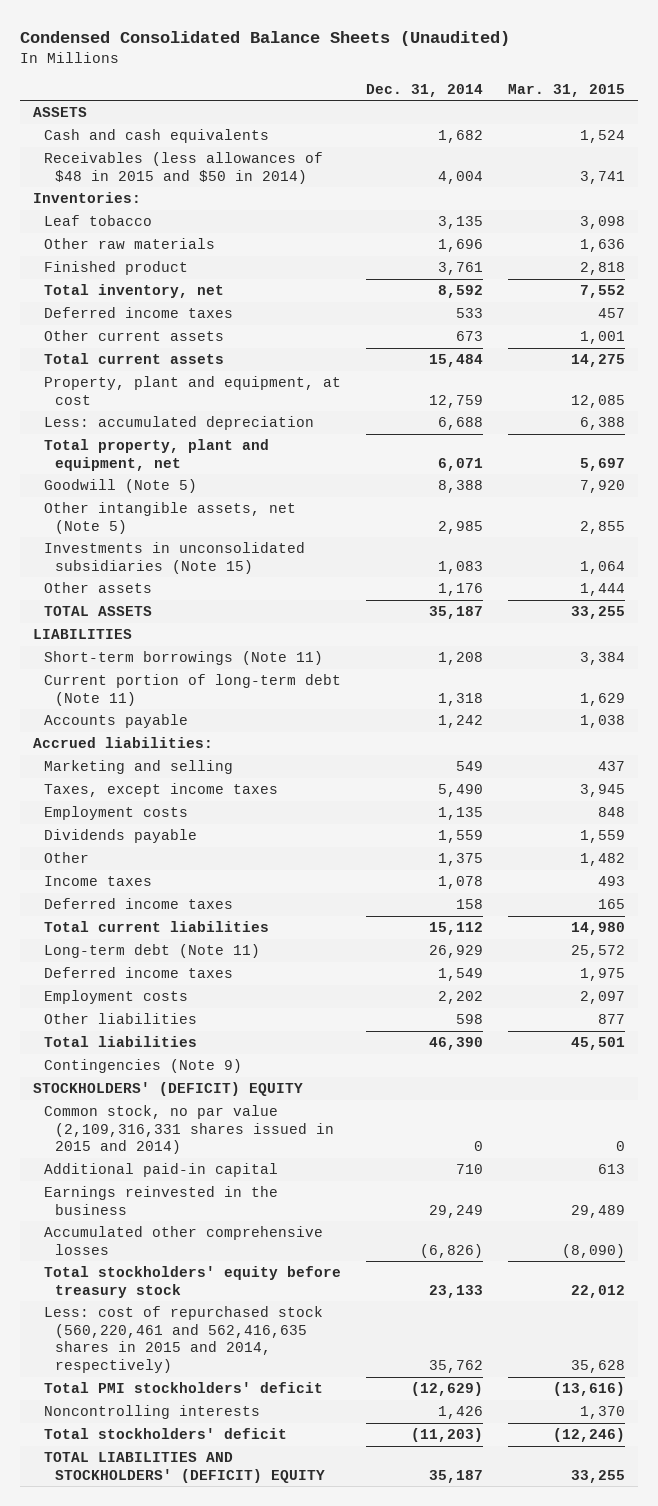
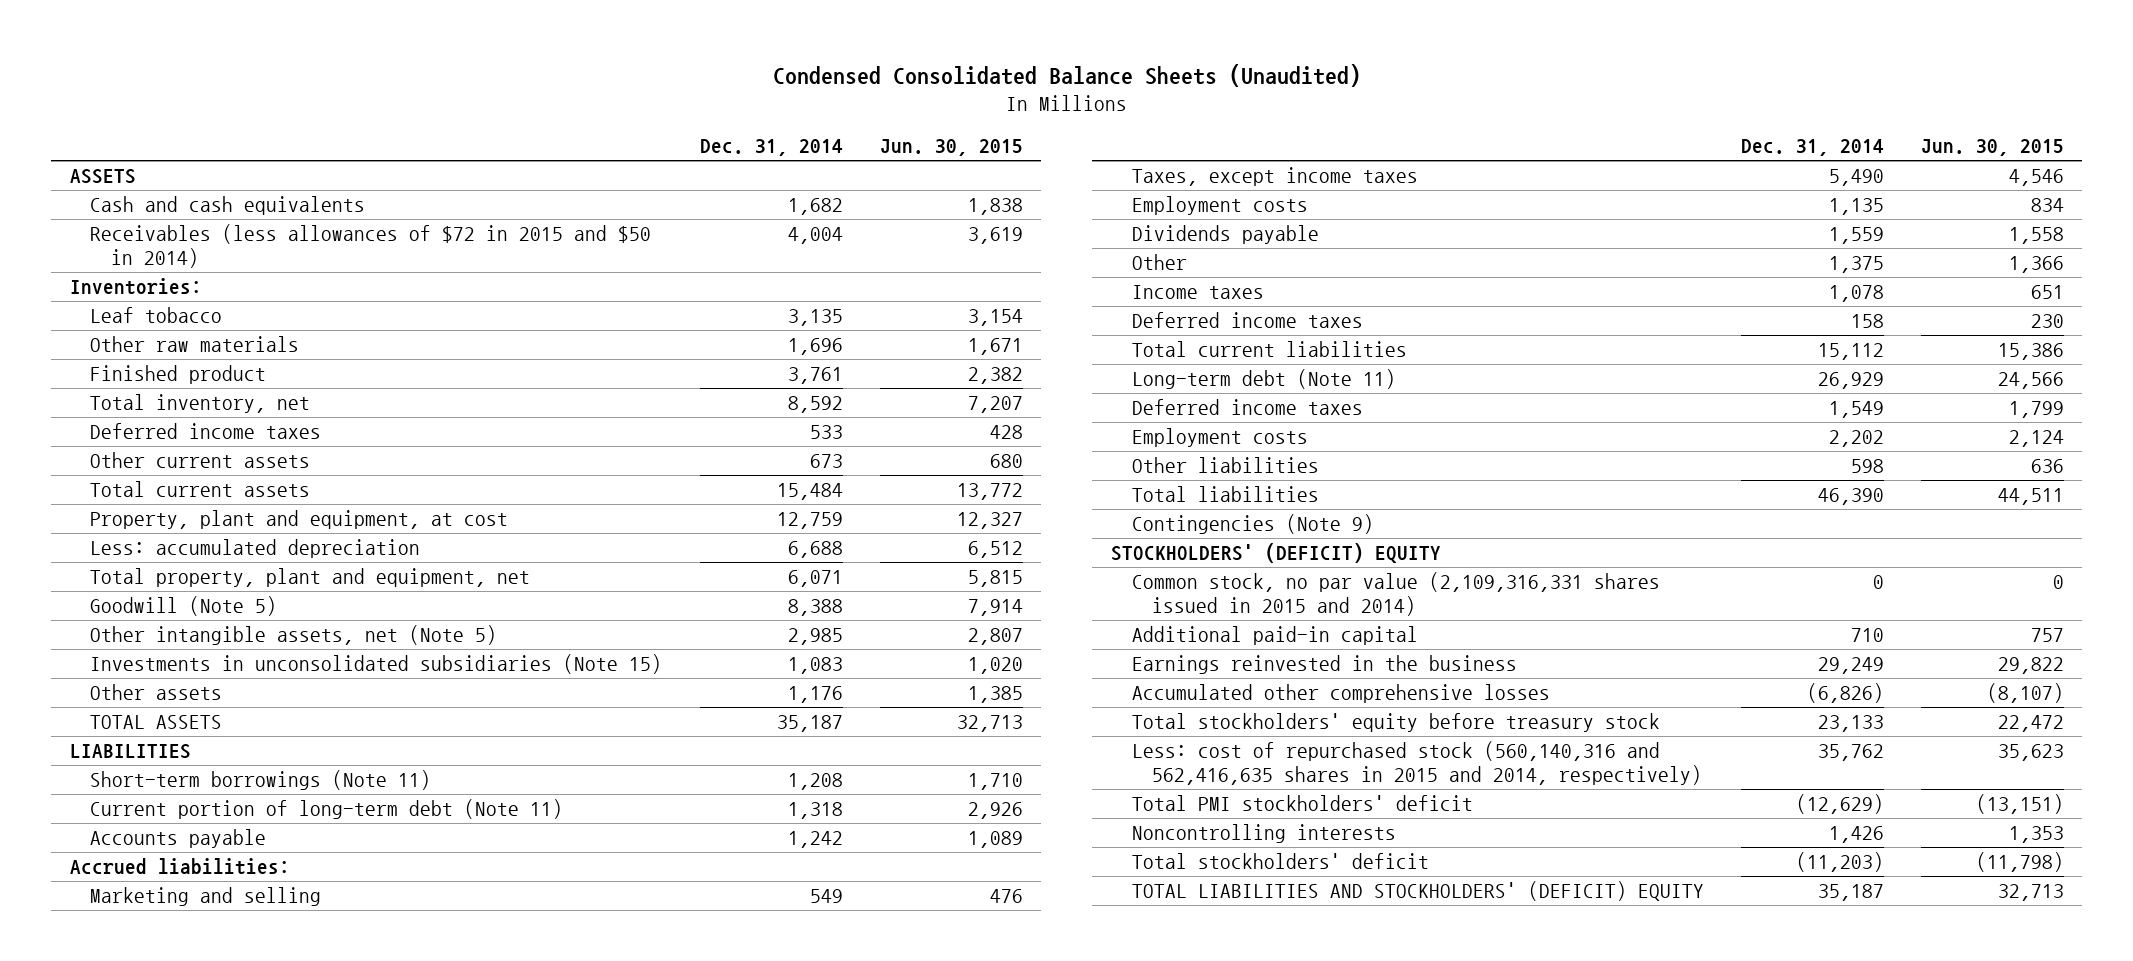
[508,83,626,97] Mar. 31, 2015 -> none
none -> [879,139,1023,157] Jun. 30, 2015
[44,152,324,184] Receivables (less allowances of $48 in 2015 and $50 in 2014) -> [90,224,652,268] Receivables (less allowances of $72 in 2015 and $50 in 2014)
[44,1306,324,1374] Less: cost of repurchased stock (560,220,461 and 562,416,635 shares in 2015 and 2014, respectively) -> [1131,741,1703,785] Less: cost of repurchased stock (560,140,316 and 562,416,635 shares in 2015 and 2014, respectively)

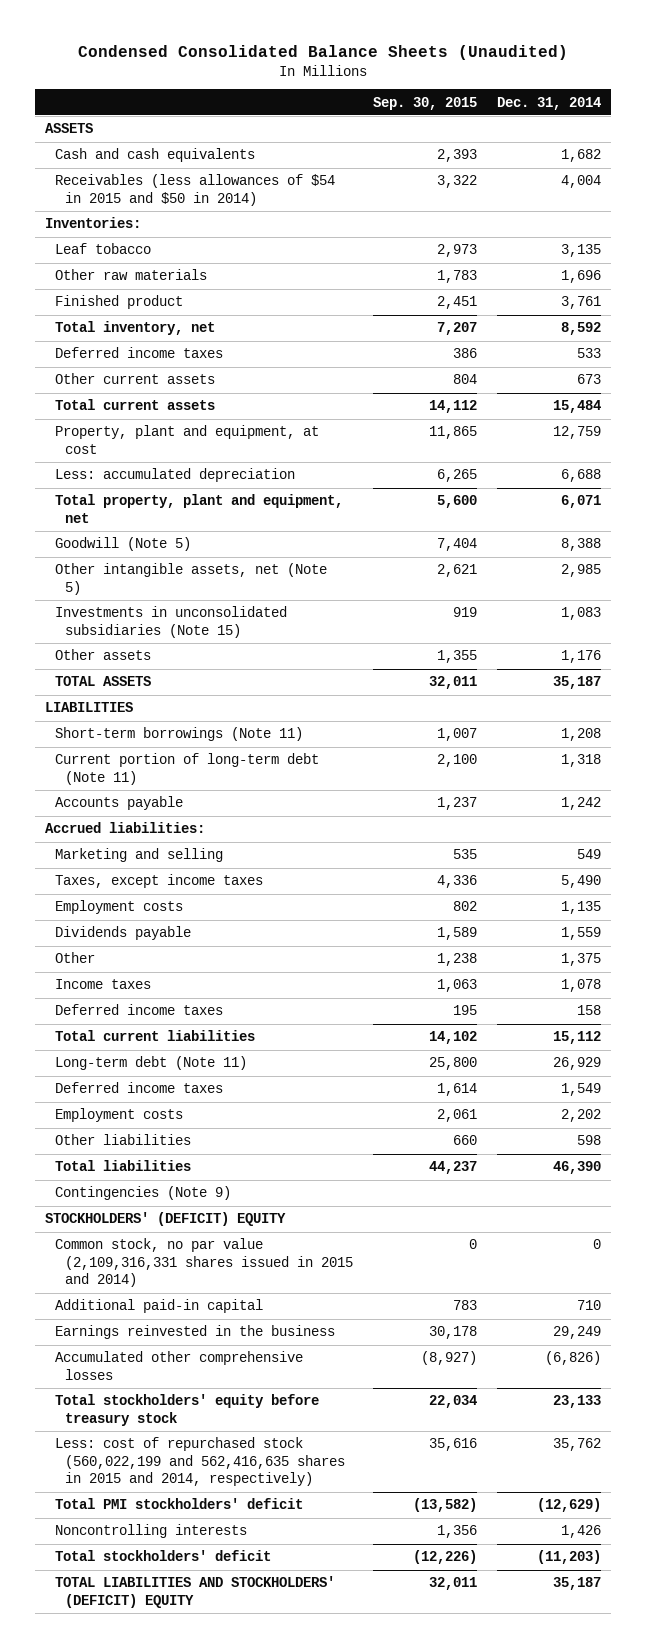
[879,139,1023,157] Jun. 30, 2015 -> none
none -> [373,96,478,110] Sep. 30, 2015
[90,224,652,268] Receivables (less allowances of $72 in 2015 and $50 in 2014) -> [55,174,336,206] Receivables (less allowances of $54 in 2015 and $50 in 2014)
[1131,741,1703,785] Less: cost of repurchased stock (560,140,316 and 562,416,635 shares in 2015 and 2014, respectively) -> [55,1437,346,1487] Less: cost of repurchased stock (560,022,199 and 562,416,635 shares in 2015 and 2014, respectively)

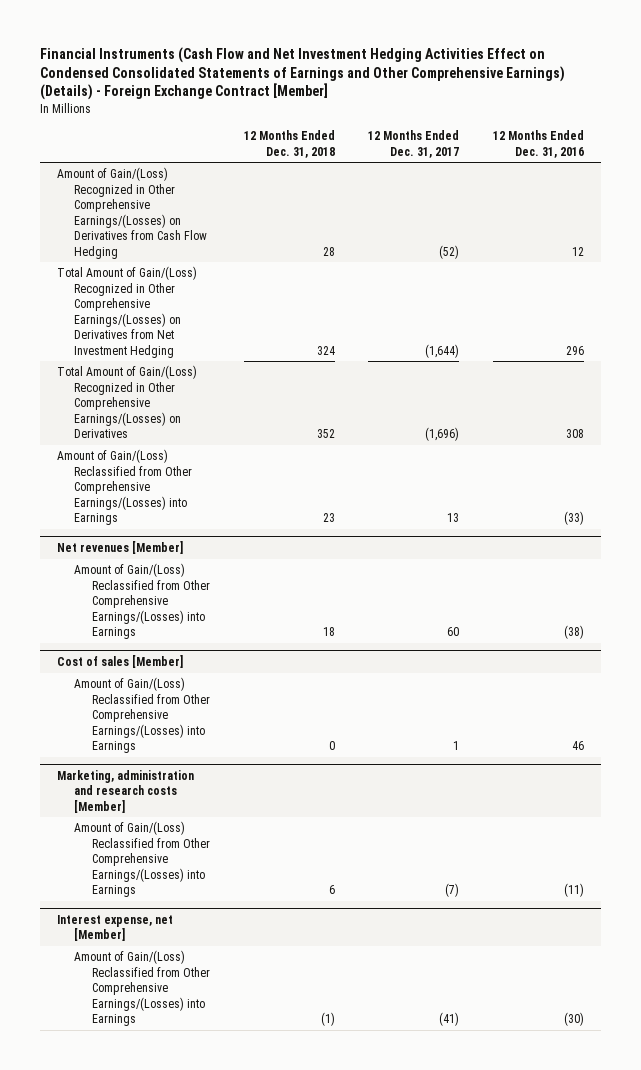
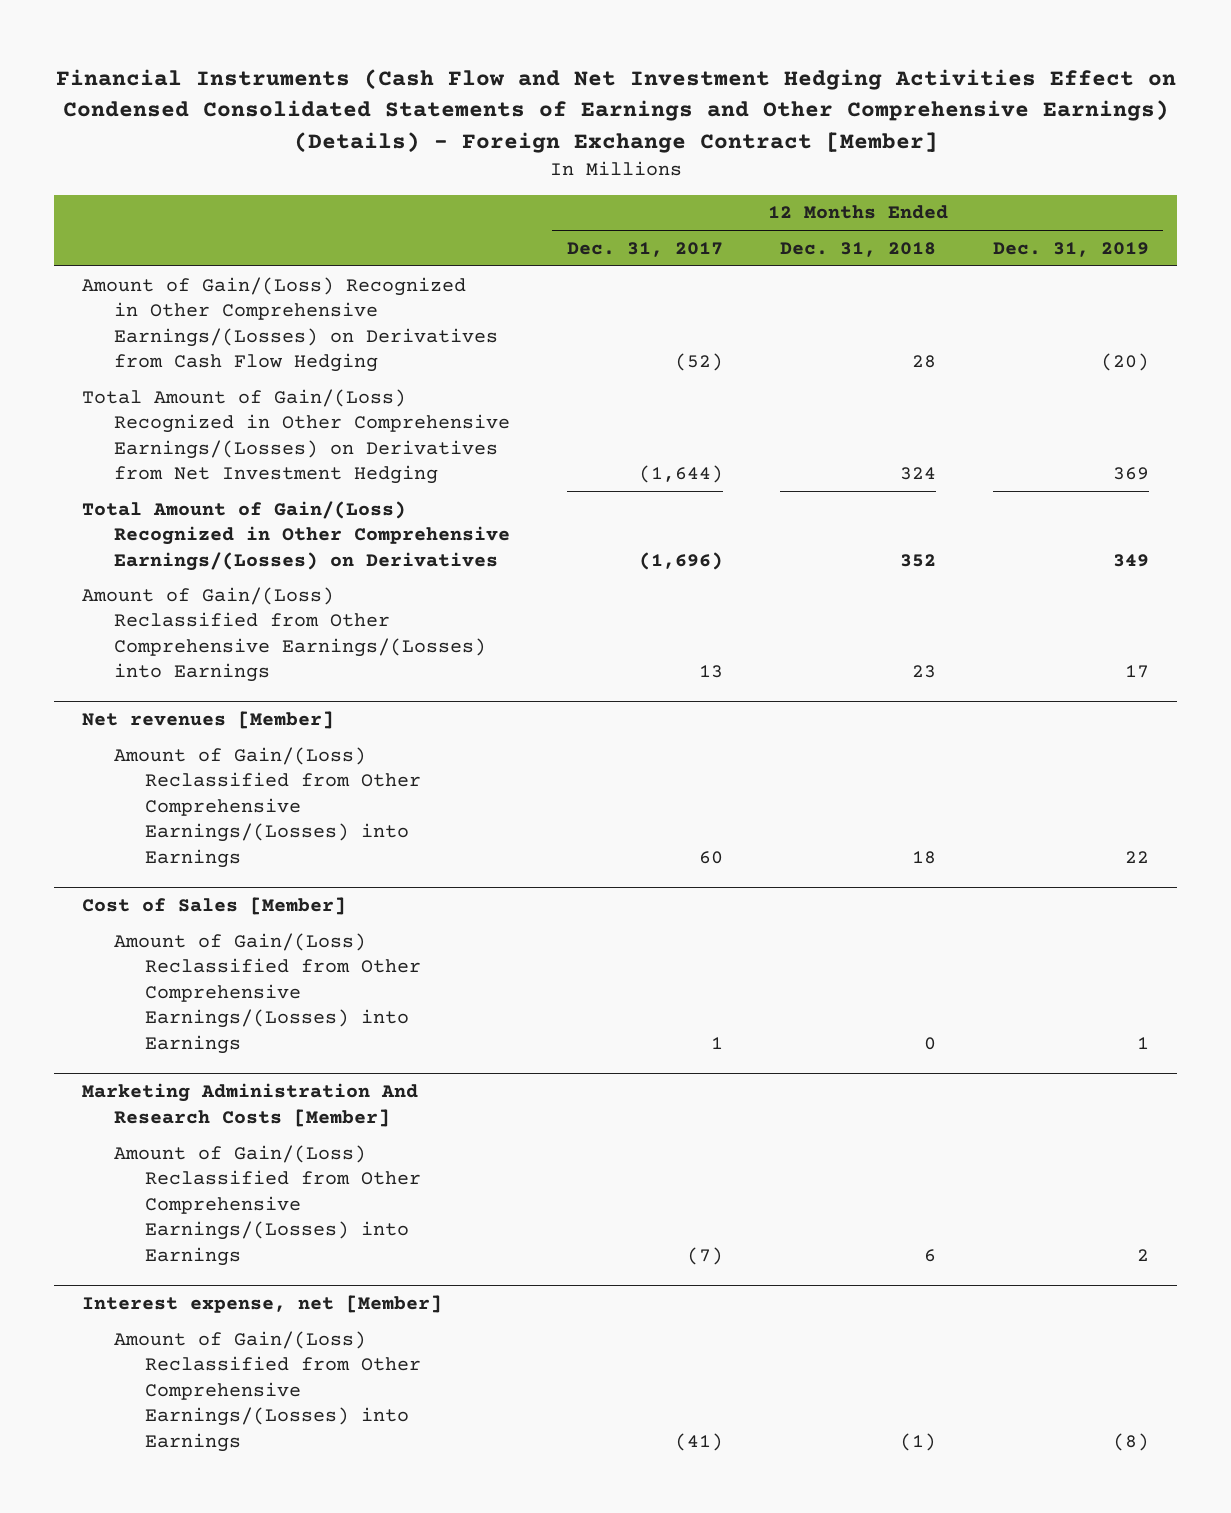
[493,130,585,158] 12 Months Ended Dec. 31, 2016 -> none
none -> [992,241,1149,257] Dec. 31, 2019
[56,654,183,668] Cost of sales [Member] -> [82,897,347,916] Cost of Sales [Member]
[56,769,194,813] Marketing, administration and research costs [Member] -> [82,1083,419,1127] Marketing Administration And Research Costs [Member]

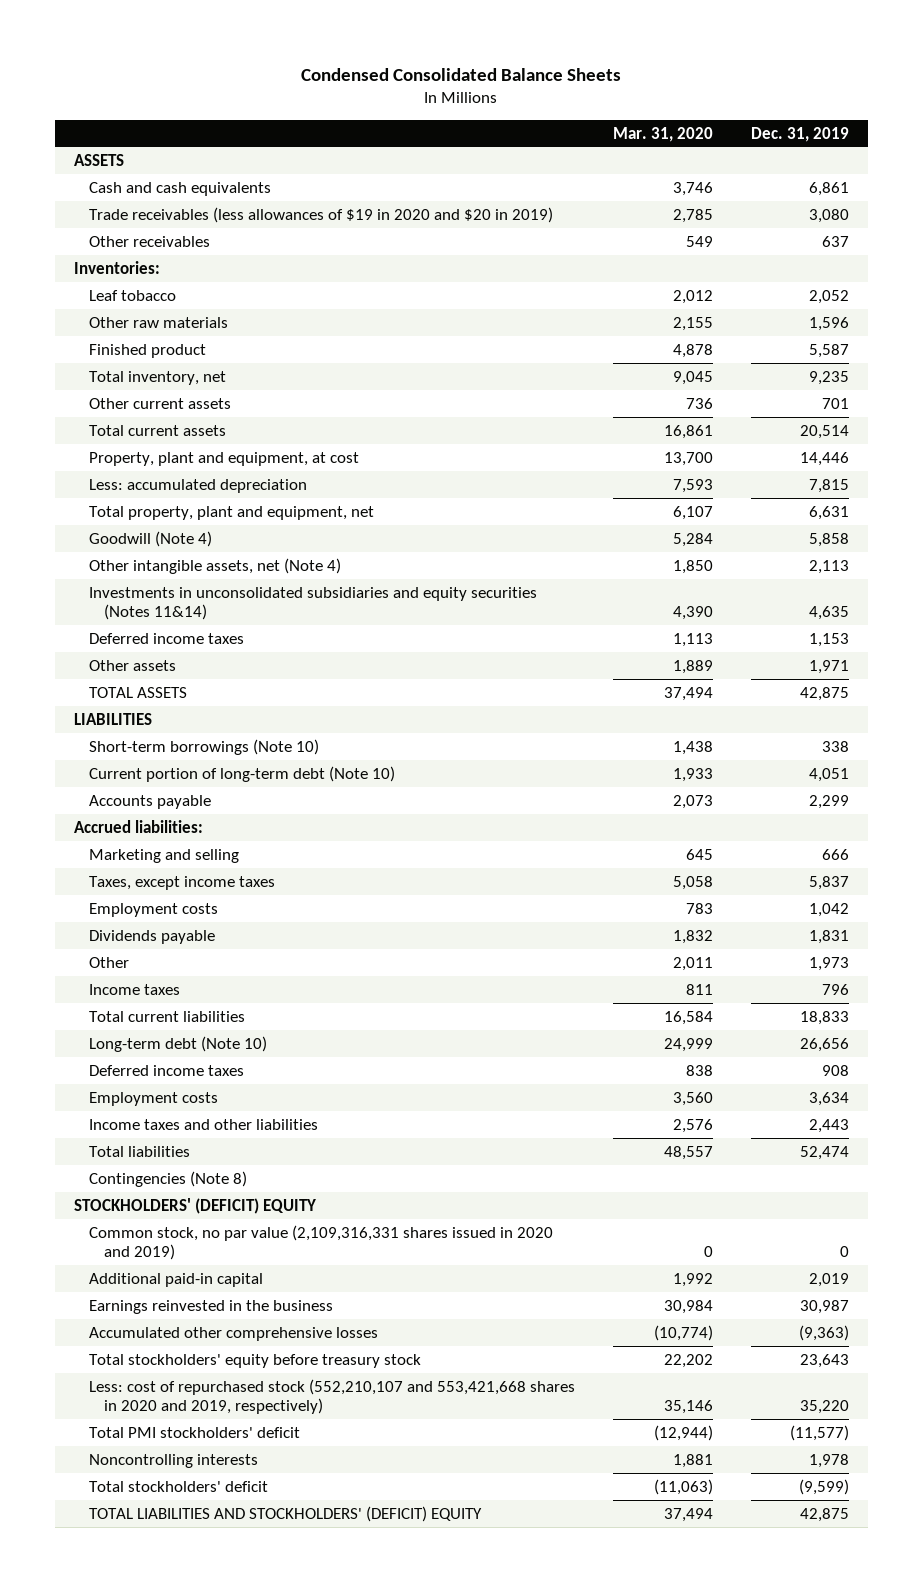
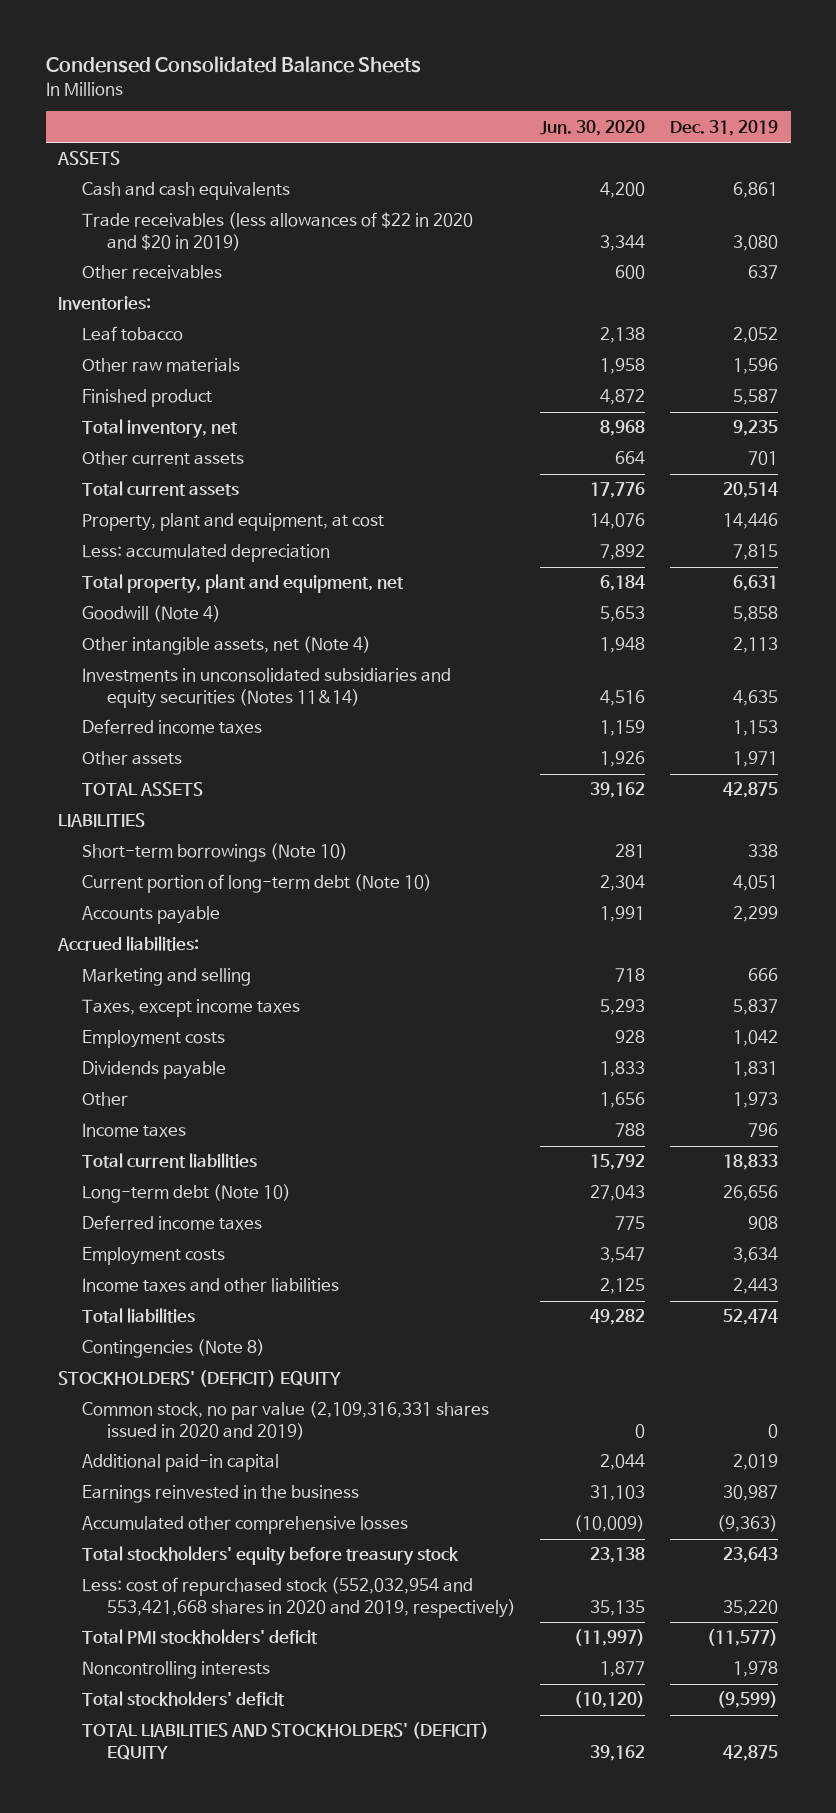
[612,126,713,142] Mar. 31, 2020 -> none
none -> [540,119,646,136] Jun. 30, 2020
[88,206,553,223] Trade receivables (less allowances of $19 in 2020 and $20 in 2019) -> [82,212,474,251] Trade receivables (less allowances of $22 in 2020 and $20 in 2019)
[88,1378,575,1415] Less: cost of repurchased stock (552,210,107 and 553,421,668 shares in 2020 and 2019, respectively) -> [82,1577,516,1618] Less: cost of repurchased stock (552,032,954 and 553,421,668 shares in 2020 and 2019, respectively)

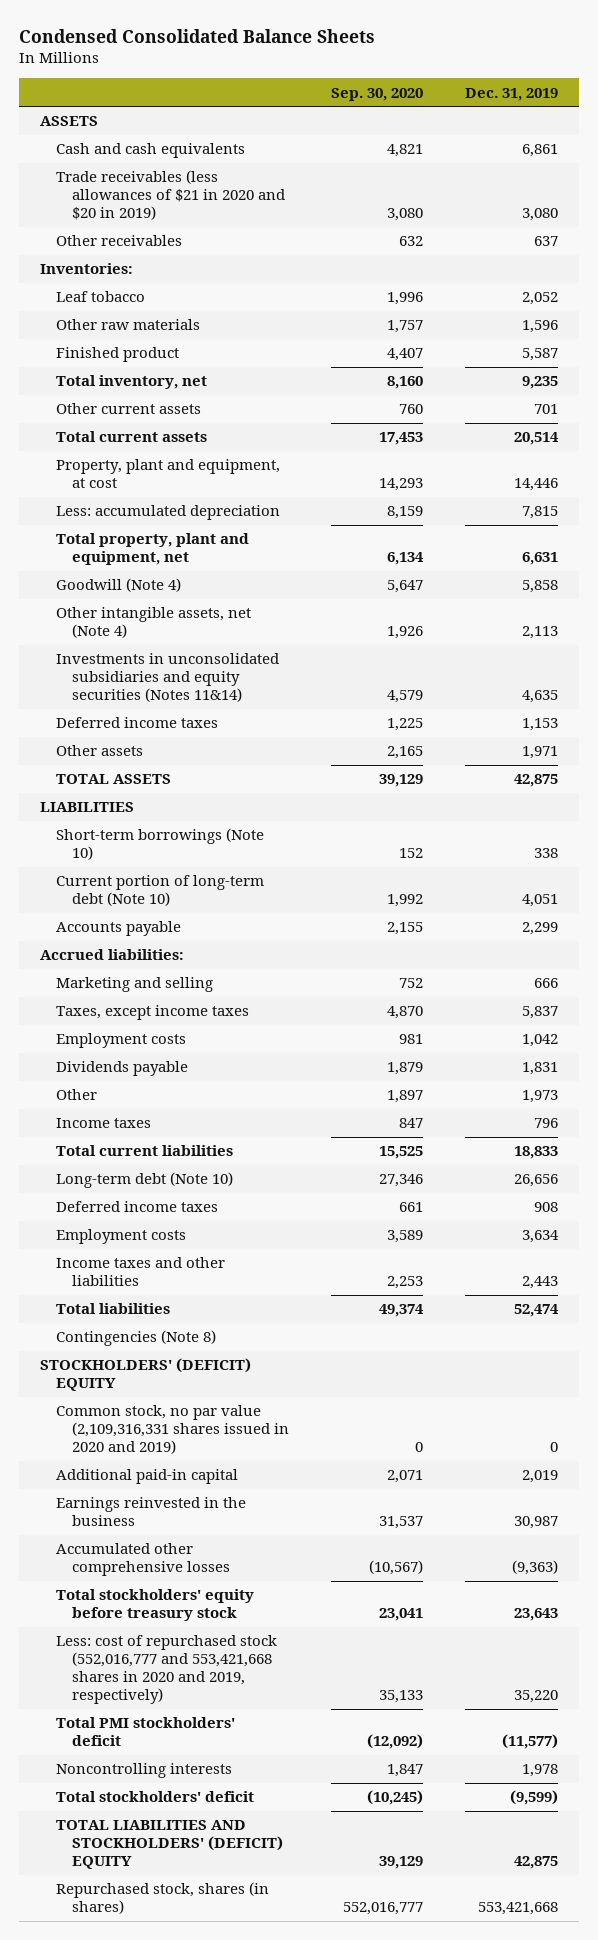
[540,119,646,136] Jun. 30, 2020 -> none
none -> [330,87,423,101] Sep. 30, 2020
[82,212,474,251] Trade receivables (less allowances of $22 in 2020 and $20 in 2019) -> [56,170,286,221] Trade receivables (less allowances of $21 in 2020 and $20 in 2019)
[82,1577,516,1618] Less: cost of repurchased stock (552,032,954 and 553,421,668 shares in 2020 and 2019, respectively) -> [56,1635,278,1705] Less: cost of repurchased stock (552,016,777 and 553,421,668 shares in 2020 and 2019, respectively)
none -> [56,1882,270,1915] Repurchased stock, shares (in shares)

